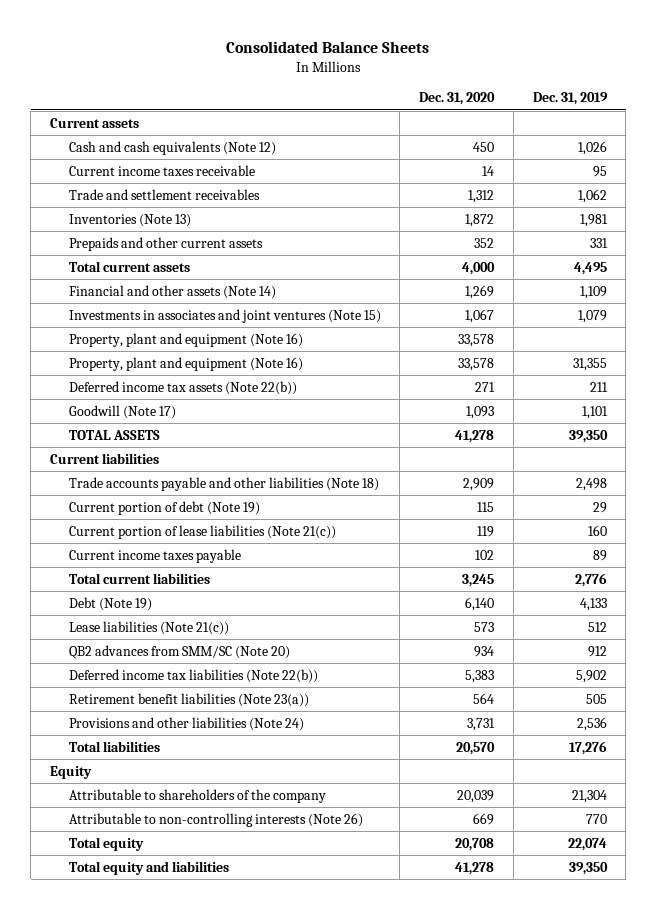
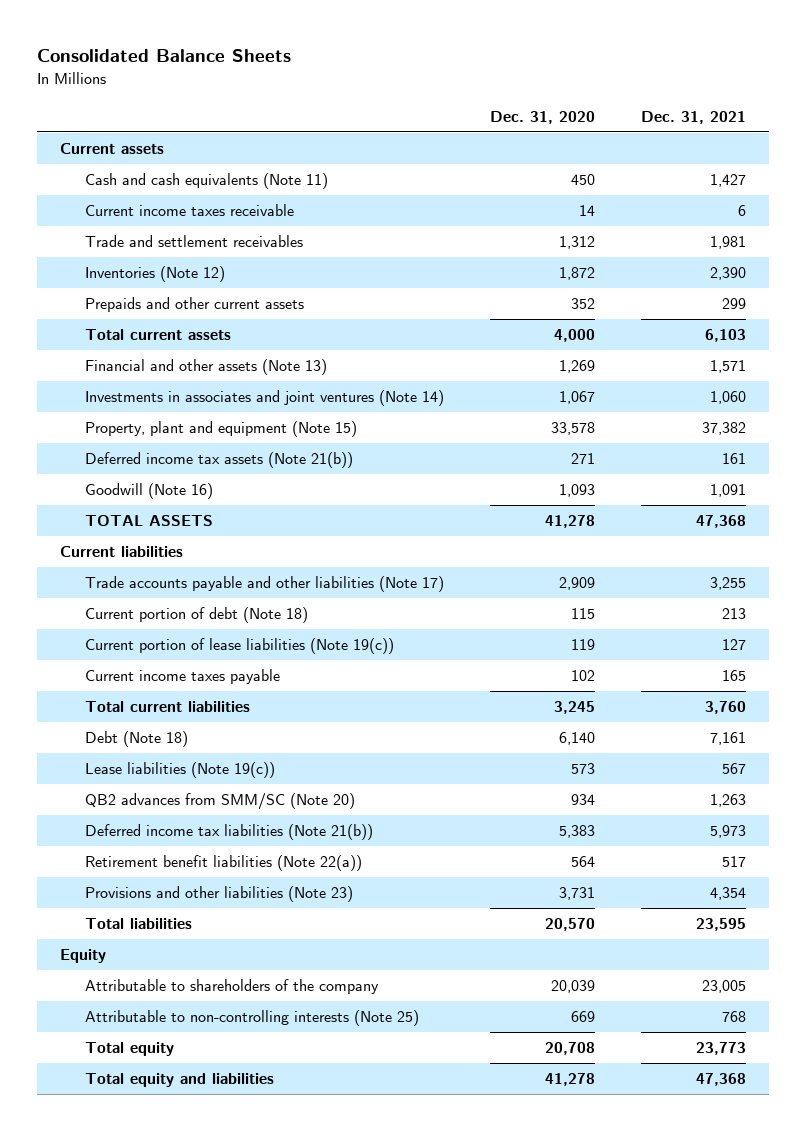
[532,92,608,106] Dec. 31, 2019 -> none
none -> [641,110,747,124] Dec. 31, 2021
[68,140,276,155] Cash and cash equivalents (Note 12) -> [84,173,328,190] Cash and cash equivalents (Note 11)
[68,213,191,227] Inventories (Note 13) -> [84,266,225,283] Inventories (Note 12)
[68,356,303,371] Property, plant and equipment (Note 16) -> none
[68,284,276,299] Financial and other assets (Note 14) -> [84,359,327,376] Financial and other assets (Note 13)
[68,308,381,323] Investments in associates and joint ventures (Note 15) -> [84,390,444,407] Investments in associates and joint ventures (Note 14)
[68,332,303,347] Property, plant and equipment (Note 16) -> [84,421,357,438] Property, plant and equipment (Note 15)
[68,380,297,395] Deferred income tax assets (Note 22(b)) -> [84,452,353,469] Deferred income tax assets (Note 21(b))
[68,404,176,419] Goodwill (Note 17) -> [84,483,213,500] Goodwill (Note 16)
[68,476,379,491] Trade accounts payable and other liabilities (Note 18) -> [84,576,444,593] Trade accounts payable and other liabilities (Note 17)
[68,500,260,515] Current portion of debt (Note 19) -> [84,607,308,624] Current portion of debt (Note 18)
[68,524,336,539] Current portion of lease liabilities (Note 21(c)) -> [84,638,394,655] Current portion of lease liabilities (Note 19(c))
[68,596,152,611] Debt (Note 19) -> [84,731,188,748] Debt (Note 18)
[68,620,229,635] Lease liabilities (Note 21(c)) -> [84,762,275,779] Lease liabilities (Note 19(c))
[68,668,318,683] Deferred income tax liabilities (Note 22(b)) -> [84,824,373,841] Deferred income tax liabilities (Note 21(b))
[68,692,309,707] Retirement benefit liabilities (Note 23(a)) -> [84,855,362,872] Retirement benefit liabilities (Note 22(a))
[68,716,304,731] Provisions and other liabilities (Note 24) -> [84,886,353,903] Provisions and other liabilities (Note 23)
[68,812,363,827] Attributable to non-controlling interests (Note 26) -> [84,1010,419,1027] Attributable to non-controlling interests (Note 25)

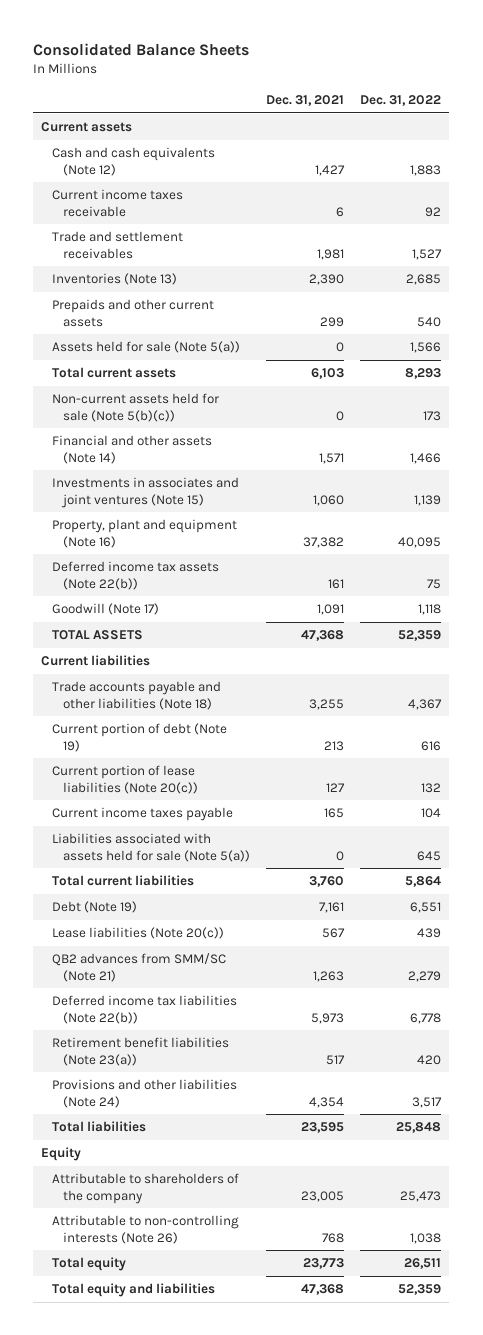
[489,110,595,124] Dec. 31, 2020 -> none
none -> [360,95,442,107] Dec. 31, 2022
[84,173,328,190] Cash and cash equivalents (Note 11) -> [52,147,216,176] Cash and cash equivalents (Note 12)
[84,266,225,283] Inventories (Note 12) -> [52,273,178,286] Inventories (Note 13)
none -> [52,341,241,354] Assets held for sale (Note 5(a))
none -> [52,393,220,422] Non-current assets held for sale (Note 5(b)(c))
[84,359,327,376] Financial and other assets (Note 13) -> [52,435,213,464] Financial and other assets (Note 14)
[84,390,444,407] Investments in associates and joint ventures (Note 14) -> [52,477,240,508] Investments in associates and joint ventures (Note 15)
[84,421,357,438] Property, plant and equipment (Note 15) -> [52,519,238,548] Property, plant and equipment (Note 16)
[84,452,353,469] Deferred income tax assets (Note 21(b)) -> [52,561,220,590] Deferred income tax assets (Note 22(b))
[84,483,213,500] Goodwill (Note 16) -> [52,603,160,616] Goodwill (Note 17)
[84,576,444,593] Trade accounts payable and other liabilities (Note 17) -> [52,681,222,710] Trade accounts payable and other liabilities (Note 18)
[84,607,308,624] Current portion of debt (Note 18) -> [52,723,228,752] Current portion of debt (Note 19)
[84,638,394,655] Current portion of lease liabilities (Note 19(c)) -> [52,765,198,794] Current portion of lease liabilities (Note 20(c))
none -> [52,833,250,862] Liabilities associated with assets held for sale (Note 5(a))
[84,731,188,748] Debt (Note 18) -> [52,901,138,914] Debt (Note 19)
[84,762,275,779] Lease liabilities (Note 19(c)) -> [52,927,225,940] Lease liabilities (Note 20(c))
[84,793,355,811] QB2 advances from SMM/SC (Note 20) -> [52,953,227,982] QB2 advances from SMM/SC (Note 21)
[84,824,373,841] Deferred income tax liabilities (Note 21(b)) -> [52,995,238,1024] Deferred income tax liabilities (Note 22(b))
[84,855,362,872] Retirement benefit liabilities (Note 22(a)) -> [52,1037,230,1066] Retirement benefit liabilities (Note 23(a))
[84,886,353,903] Provisions and other liabilities (Note 23) -> [52,1079,238,1108] Provisions and other liabilities (Note 24)
[84,1010,419,1027] Attributable to non-controlling interests (Note 25) -> [52,1215,240,1244] Attributable to non-controlling interests (Note 26)

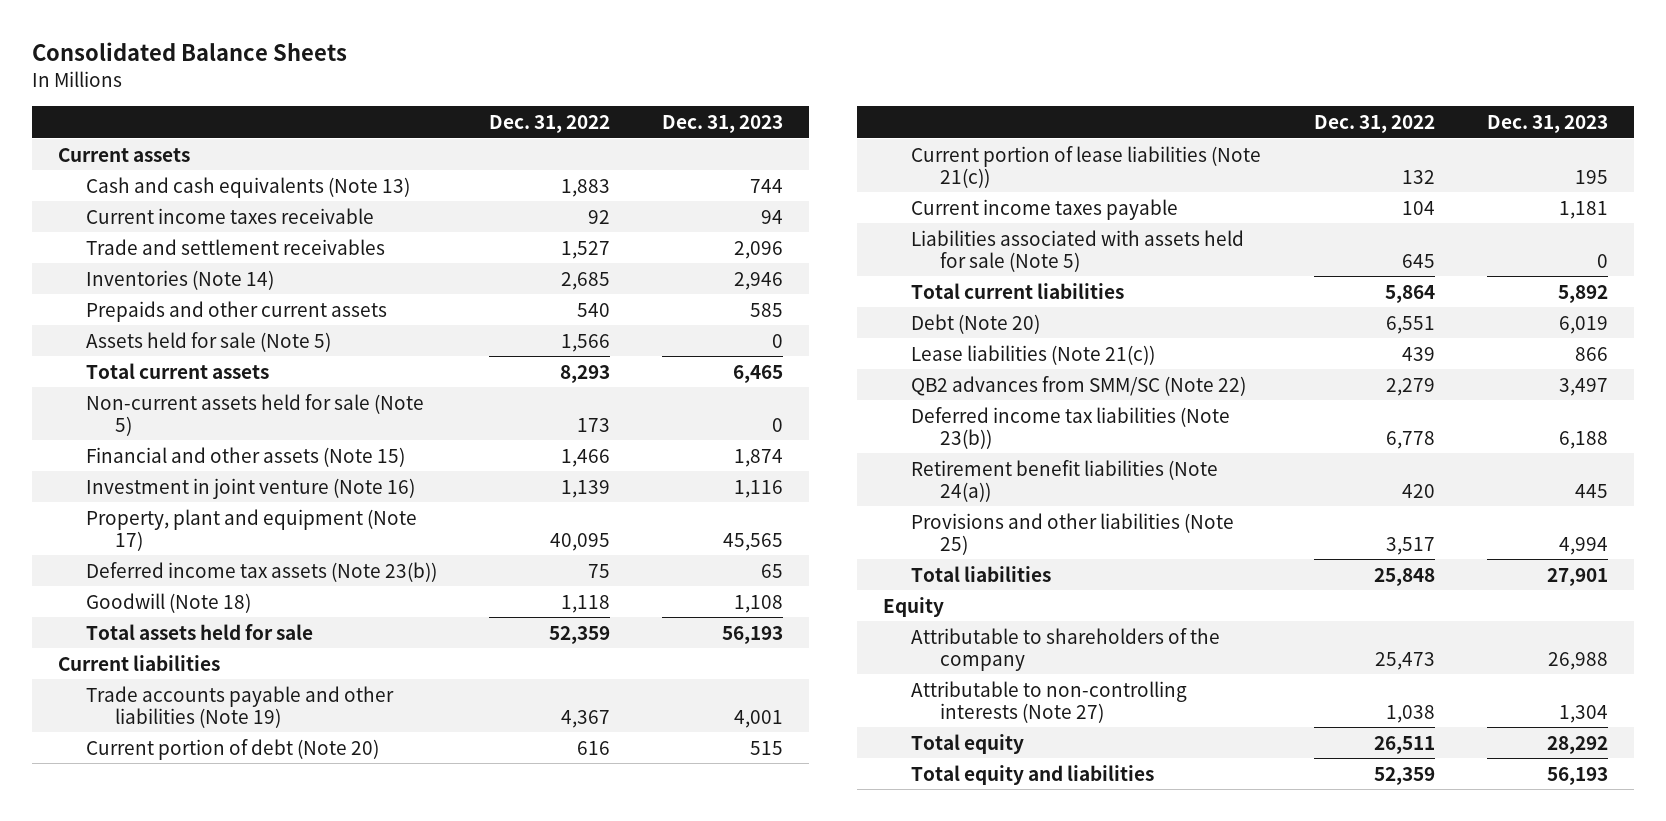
[265,95,344,107] Dec. 31, 2021 -> none
none -> [662,114,784,133] Dec. 31, 2023
[52,147,216,176] Cash and cash equivalents (Note 12) -> [86,176,411,198] Cash and cash equivalents (Note 13)
[52,273,178,286] Inventories (Note 13) -> [86,269,275,290] Inventories (Note 14)
[52,341,241,354] Assets held for sale (Note 5(a)) -> [86,331,332,352] Assets held for sale (Note 5)
[52,393,220,422] Non-current assets held for sale (Note 5(b)(c)) -> [86,393,425,436] Non-current assets held for sale (Note 5)
[52,435,213,464] Financial and other assets (Note 14) -> [86,446,406,467] Financial and other assets (Note 15)
[52,477,240,508] Investments in associates and joint ventures (Note 15) -> [86,477,416,499] Investment in joint venture (Note 16)
[52,519,238,548] Property, plant and equipment (Note 16) -> [86,508,418,551] Property, plant and equipment (Note 17)
[52,561,220,590] Deferred income tax assets (Note 22(b)) -> [86,561,438,582] Deferred income tax assets (Note 23(b))
[52,603,160,616] Goodwill (Note 17) -> [86,592,252,613] Goodwill (Note 18)
[52,630,144,641] TOTAL ASSETS -> [86,623,314,640] Total assets held for sale
[52,681,222,710] Trade accounts payable and other liabilities (Note 18) -> [86,685,395,728] Trade accounts payable and other liabilities (Note 19)
[52,723,228,752] Current portion of debt (Note 19) -> [86,738,380,760] Current portion of debt (Note 20)
[52,765,198,794] Current portion of lease liabilities (Note 20(c)) -> [911,145,1262,188] Current portion of lease liabilities (Note 21(c))
[52,833,250,862] Liabilities associated with assets held for sale (Note 5(a)) -> [911,229,1245,272] Liabilities associated with assets held for sale (Note 5)
[52,901,138,914] Debt (Note 19) -> [911,313,1041,334] Debt (Note 20)
[52,927,225,940] Lease liabilities (Note 20(c)) -> [911,344,1156,365] Lease liabilities (Note 21(c))
[52,953,227,982] QB2 advances from SMM/SC (Note 21) -> [911,375,1247,396] QB2 advances from SMM/SC (Note 22)
[52,995,238,1024] Deferred income tax liabilities (Note 22(b)) -> [911,406,1231,449] Deferred income tax liabilities (Note 23(b))
[52,1037,230,1066] Retirement benefit liabilities (Note 23(a)) -> [911,459,1219,502] Retirement benefit liabilities (Note 24(a))
[52,1079,238,1108] Provisions and other liabilities (Note 24) -> [911,512,1235,555] Provisions and other liabilities (Note 25)
[52,1215,240,1244] Attributable to non-controlling interests (Note 26) -> [911,680,1188,723] Attributable to non-controlling interests (Note 27)

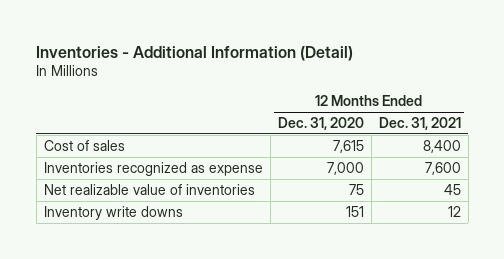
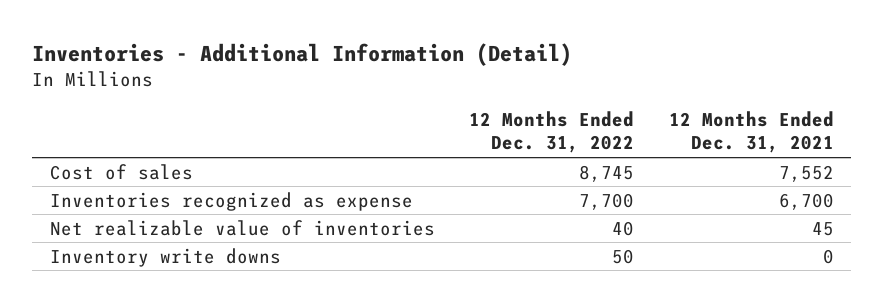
[277,117,364,131] Dec. 31, 2020 -> none
none -> [469,110,635,154] 12 Months Ended Dec. 31, 2022
[422,139,461,153] 8,400 -> [778,164,834,182] 7,552
[424,161,461,175] 7,600 -> [778,192,834,210] 6,700
[447,205,461,217] 12 -> [822,248,834,264] 0

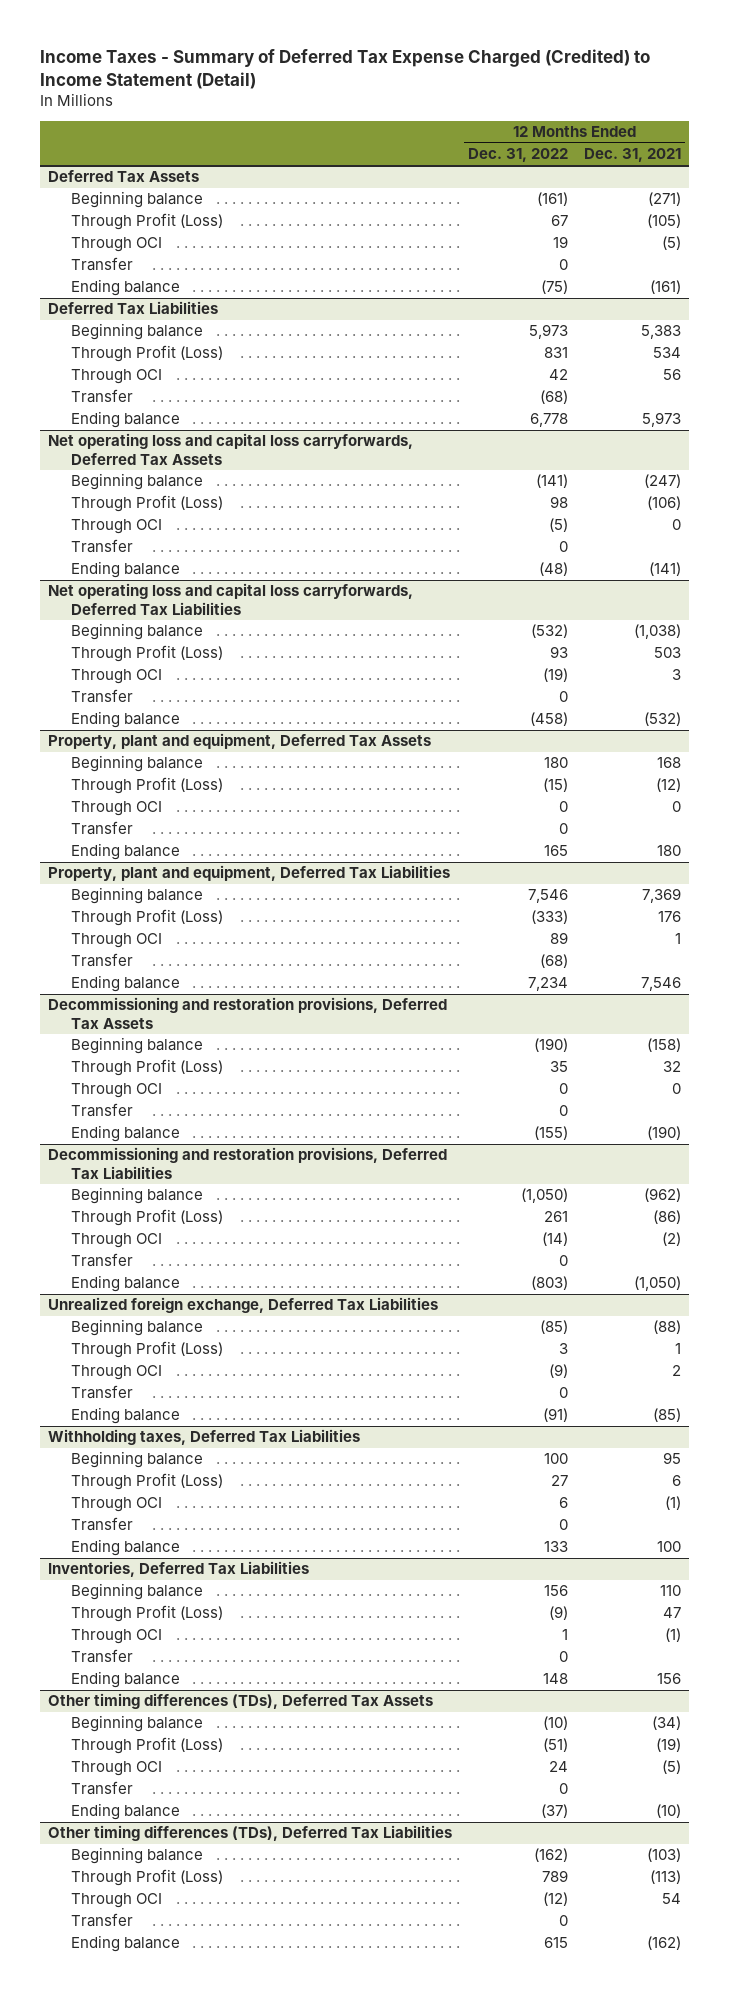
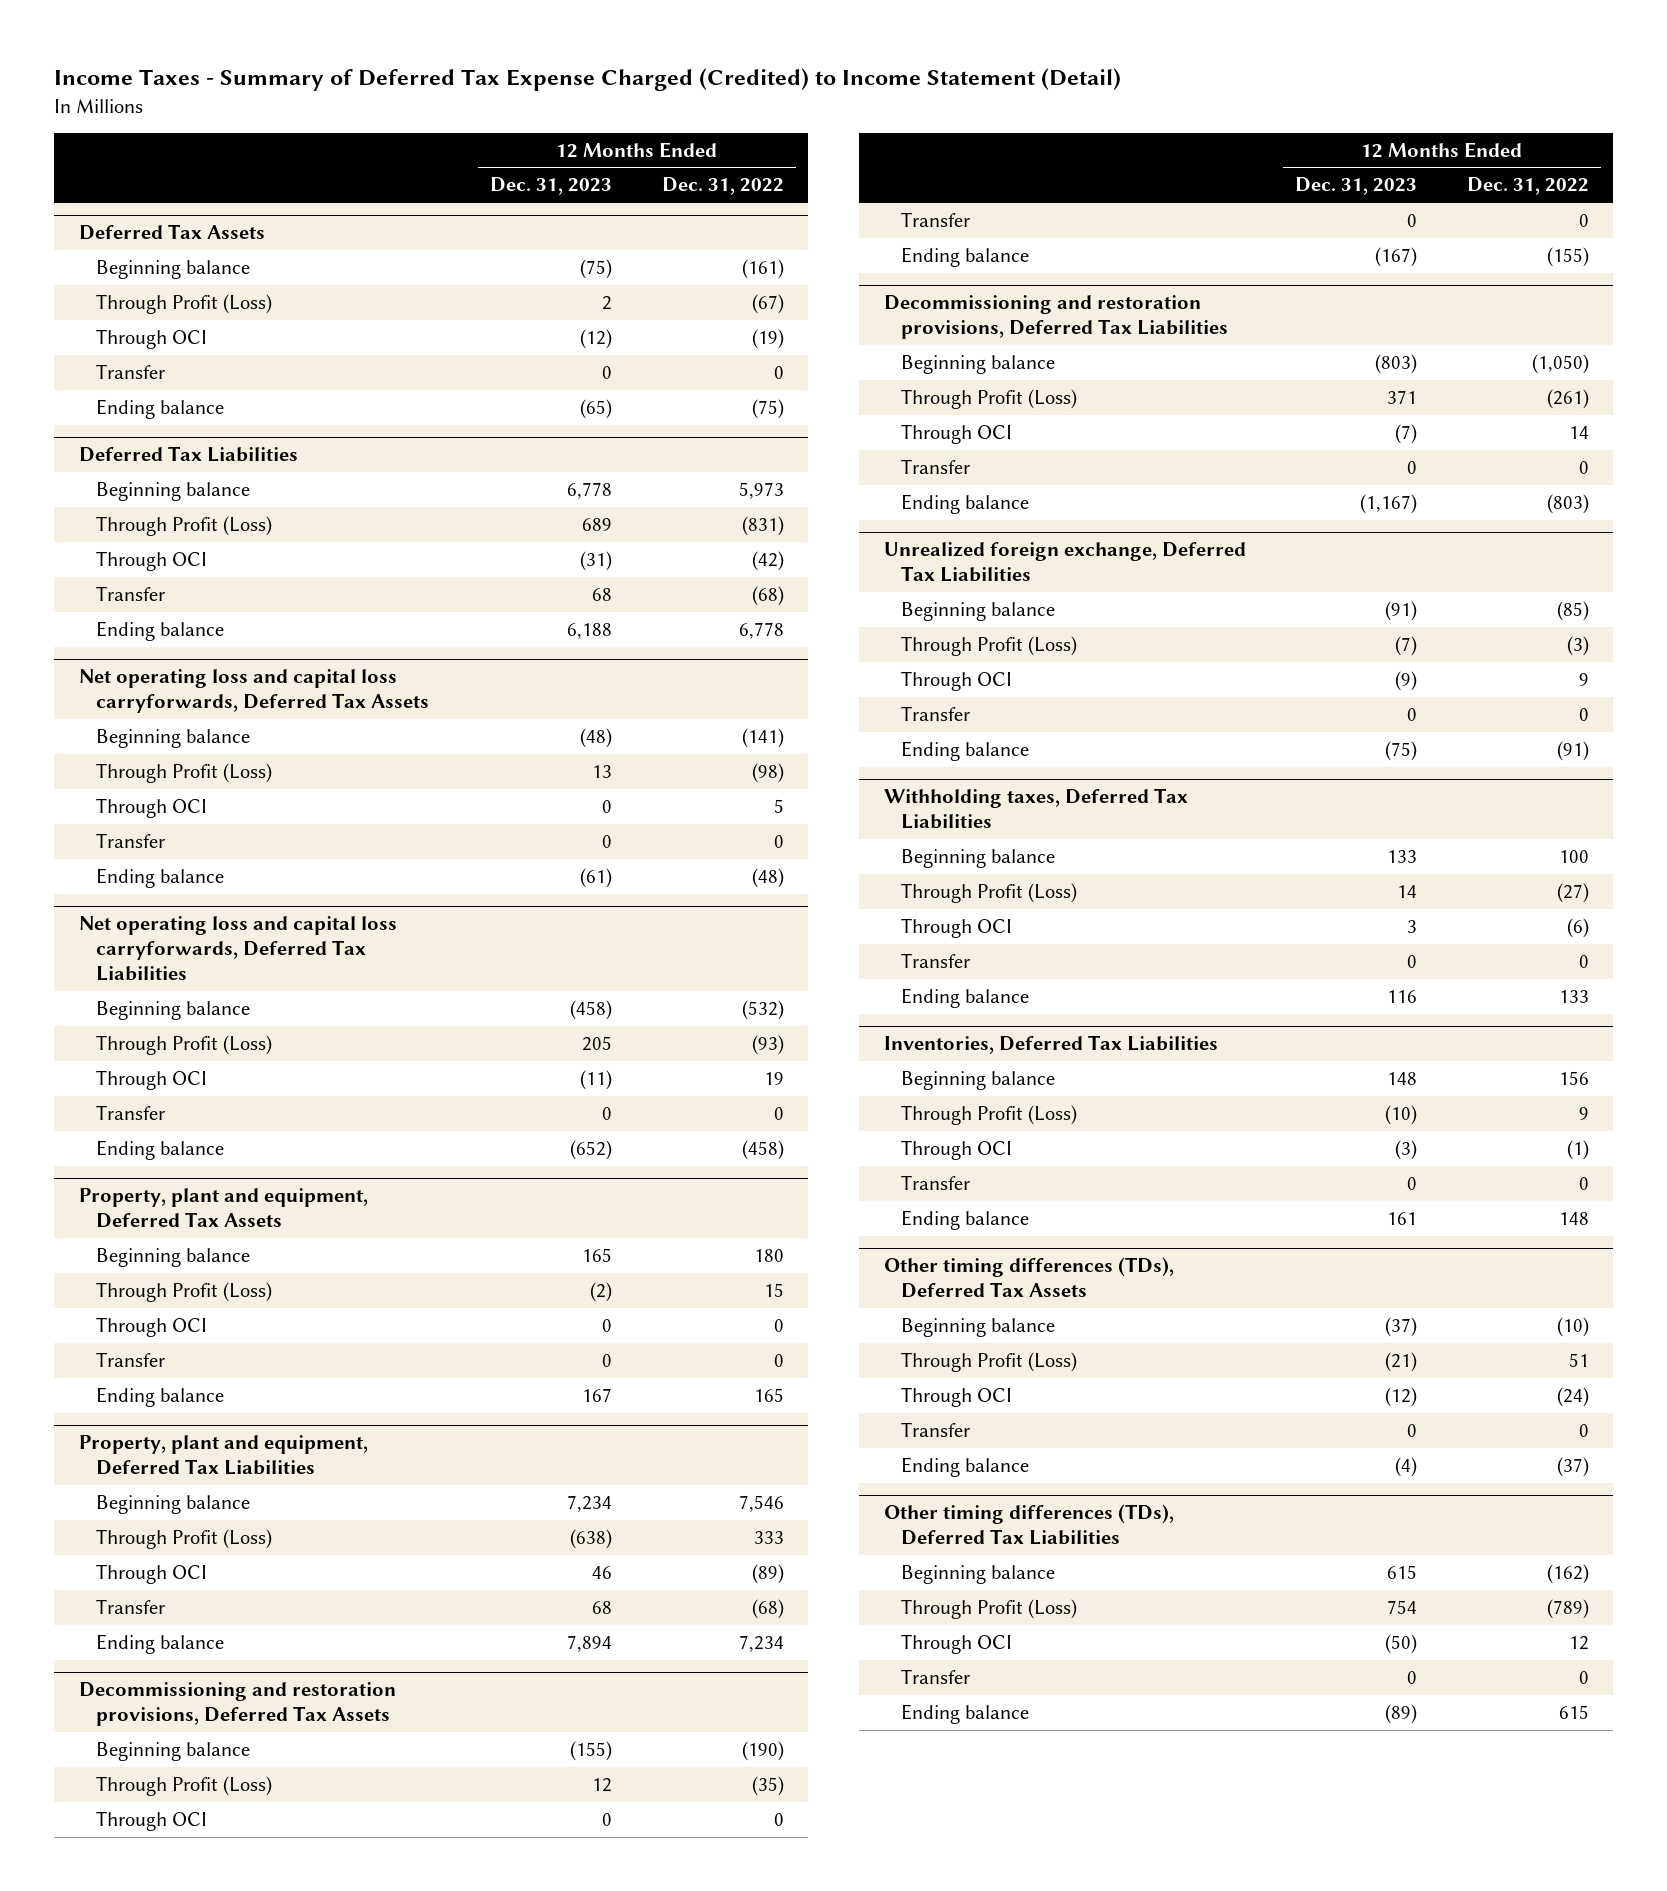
[584,148,682,163] Dec. 31, 2021 -> none
none -> [490,177,613,196] Dec. 31, 2023
[551,215,569,227] 67 -> [751,293,784,314] (67)
[553,236,569,249] 19 -> [751,328,784,349] (19)
[544,347,569,359] 831 -> [741,515,784,536] (831)
[549,369,569,381] 42 -> [751,550,784,571] (42)
[550,496,569,509] 98 -> [751,762,784,783] (98)
[549,518,569,533] (5) -> [773,798,784,813] 5
[550,646,569,659] 93 -> [751,1034,784,1055] (93)
[543,668,569,683] (19) -> [763,1071,784,1085] 19
[543,778,569,793] (15) -> [763,1282,784,1297] 15
[531,910,569,925] (333) -> [753,1530,784,1544] 333
[550,932,569,945] 89 -> [751,1563,784,1584] (89)
[550,1061,569,1073] 35 -> [751,1775,784,1796] (35)
[544,1211,569,1223] 261 -> [1546,388,1589,409] (261)
[542,1232,569,1247] (14) -> [1568,425,1589,439] 14
[559,1343,569,1355] 3 -> [1566,635,1589,656] (3)
[549,1364,569,1379] (9) -> [1578,672,1589,686] 9
[551,1475,569,1487] 27 -> [1556,882,1589,903] (27)
[559,1497,569,1509] 6 -> [1566,917,1589,938] (6)
[549,1606,569,1621] (9) -> [1578,1106,1589,1120] 9
[562,1629,569,1641] 1 -> [1566,1139,1589,1160] (1)
[543,1738,569,1753] (51) -> [1568,1352,1589,1367] 51
[549,1761,569,1773] 24 -> [1556,1386,1589,1407] (24)
[542,1870,569,1883] 789 -> [1546,1598,1589,1619] (789)
[543,1892,569,1907] (12) -> [1568,1635,1589,1650] 12

